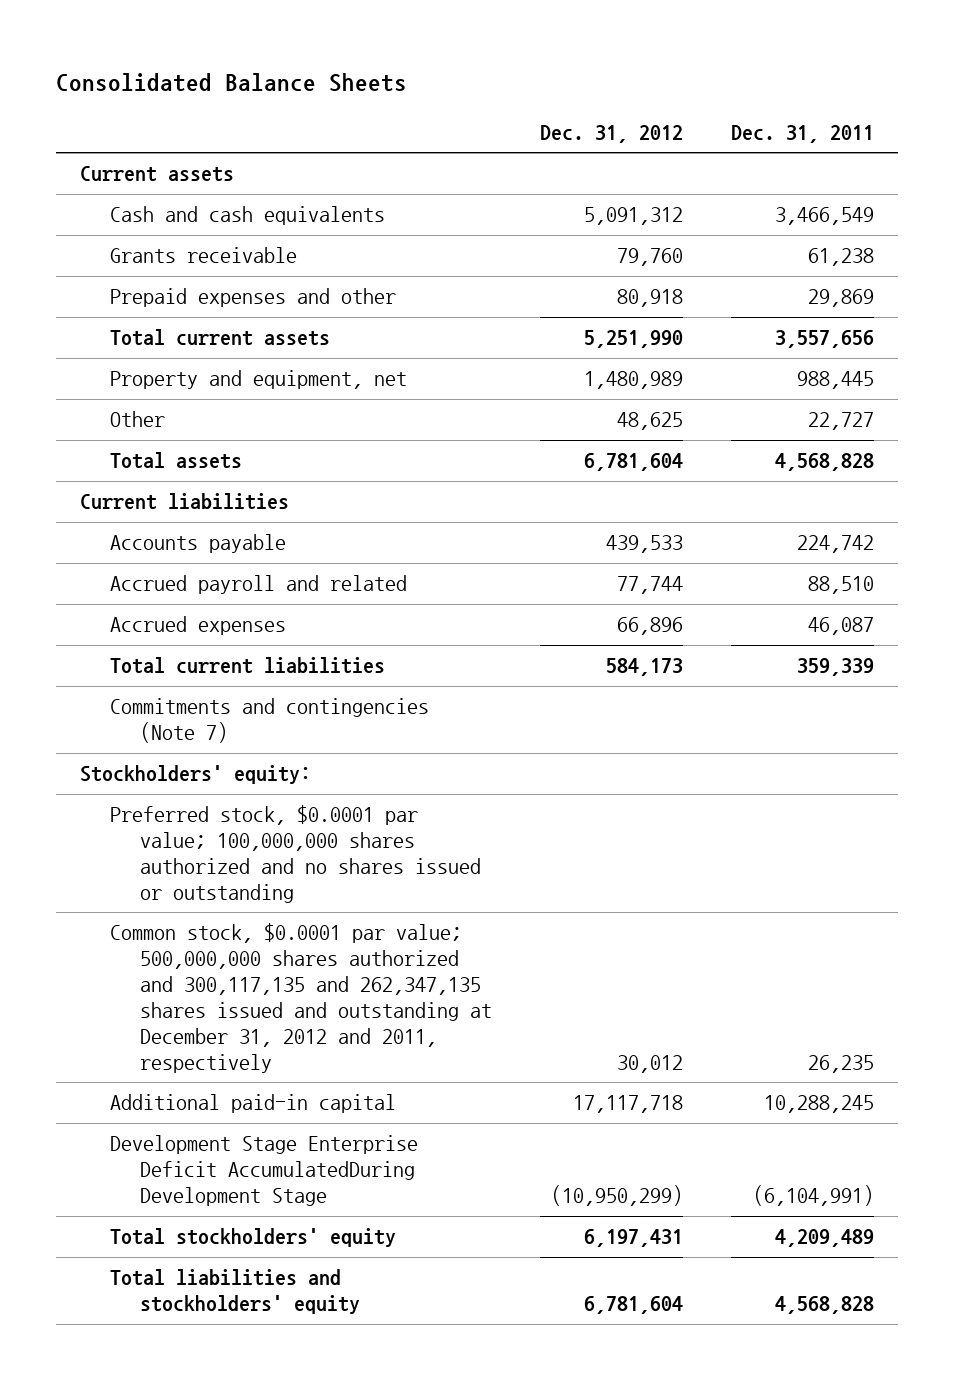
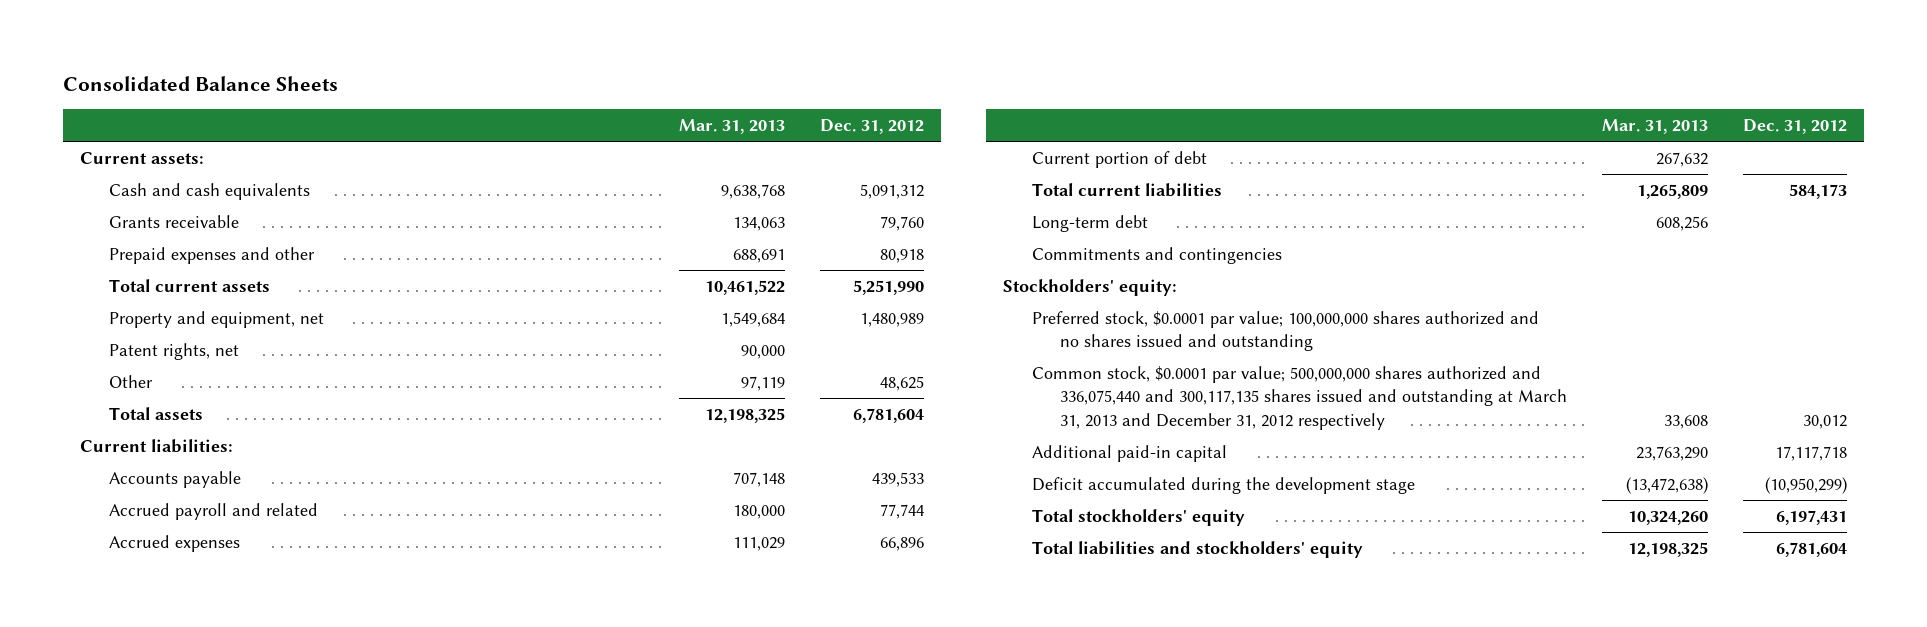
[731,124,875,143] Dec. 31, 2011 -> none
none -> [678,118,785,134] Mar. 31, 2013
[80,166,235,183] Current assets -> [80,151,205,164] Current assets:
none -> [108,342,239,360] Patent rights, net
[80,493,290,511] Current liabilities -> [80,438,234,453] Current liabilities:
none -> [1031,150,1207,168] Current portion of debt
none -> [1031,214,1148,232] Long-term debt
[110,698,430,744] Commitments and contingencies (Note 7) -> [1031,246,1282,264] Commitments and contingencies
[110,805,482,903] Preferred stock, $0.0001 par value; 100,000,000 shares authorized and no shares issued or outstanding -> [1031,310,1539,352] Preferred stock, $0.0001 par value; 100,000,000 shares authorized and no shares issued and outstanding
[110,923,493,1073] Common stock, $0.0001 par value; 500,000,000 shares authorized and 300,117,135 and 262,347,135 shares issued and outstanding at December 31, 2012 and 2011, respectively -> [1031,365,1568,430] Common stock, $0.0001 par value; 500,000,000 shares authorized and 336,075,440 and 300,117,135 shares issued and outstanding at March 31, 2013 and December 31, 2012 respectively
[110,1135,419,1207] Development Stage Enterprise Deficit AccumulatedDuring Development Stage -> [1031,476,1415,494] Deficit accumulated during the development stage

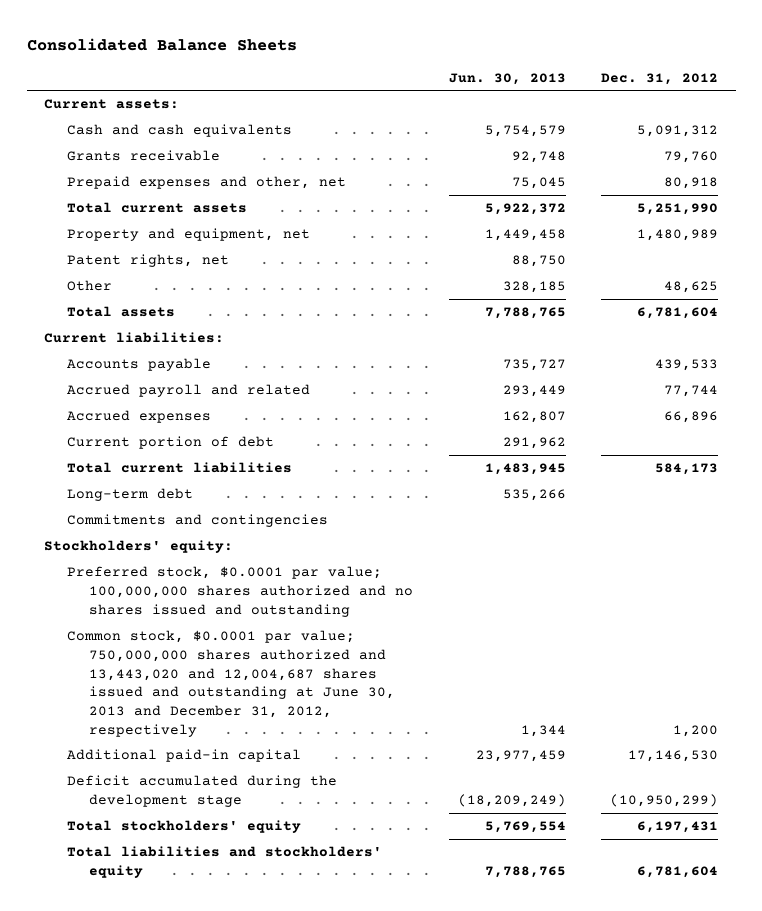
[678,118,785,134] Mar. 31, 2013 -> none
none -> [448,72,566,85] Jun. 30, 2013
[108,246,315,264] Prepaid expenses and other -> [66,176,346,190] Prepaid expenses and other, net
[1031,365,1568,430] Common stock, $0.0001 par value; 500,000,000 shares authorized and 336,075,440 and 300,117,135 shares issued and outstanding at March 31, 2013 and December 31, 2012 respectively -> [66,630,396,737] Common stock, $0.0001 par value; 750,000,000 shares authorized and 13,443,020 and 12,004,687 shares issued and outstanding at June 30, 2013 and December 31, 2012, respectively
[1802,414,1847,429] 30,012 -> [673,724,719,737] 1,200
[1774,445,1847,461] 17,117,718 -> [628,750,719,763] 17,146,530

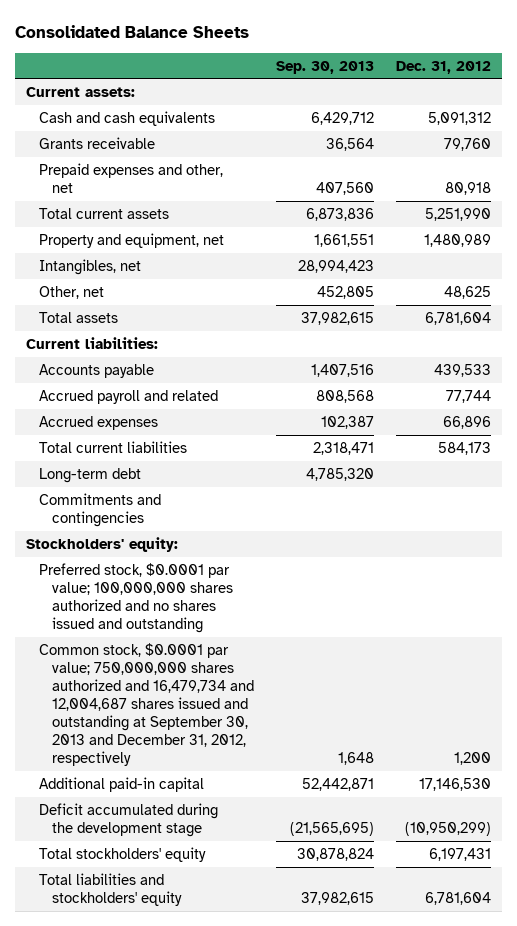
[448,72,566,85] Jun. 30, 2013 -> none
none -> [276,60,375,74] Sep. 30, 2013
[66,254,229,268] Patent rights, net -> [39,258,142,275] Intangibles, net
[66,280,112,292] Other -> [39,285,105,299] Other, net
[66,436,274,450] Current portion of debt -> none
[66,630,396,737] Common stock, $0.0001 par value; 750,000,000 shares authorized and 13,443,020 and 12,004,687 shares issued and outstanding at June 30, 2013 and December 31, 2012, respectively -> [39,642,255,767] Common stock, $0.0001 par value; 750,000,000 shares authorized and 16,479,734 and 12,004,687 shares issued and outstanding at September 30, 2013 and December 31, 2012, respectively

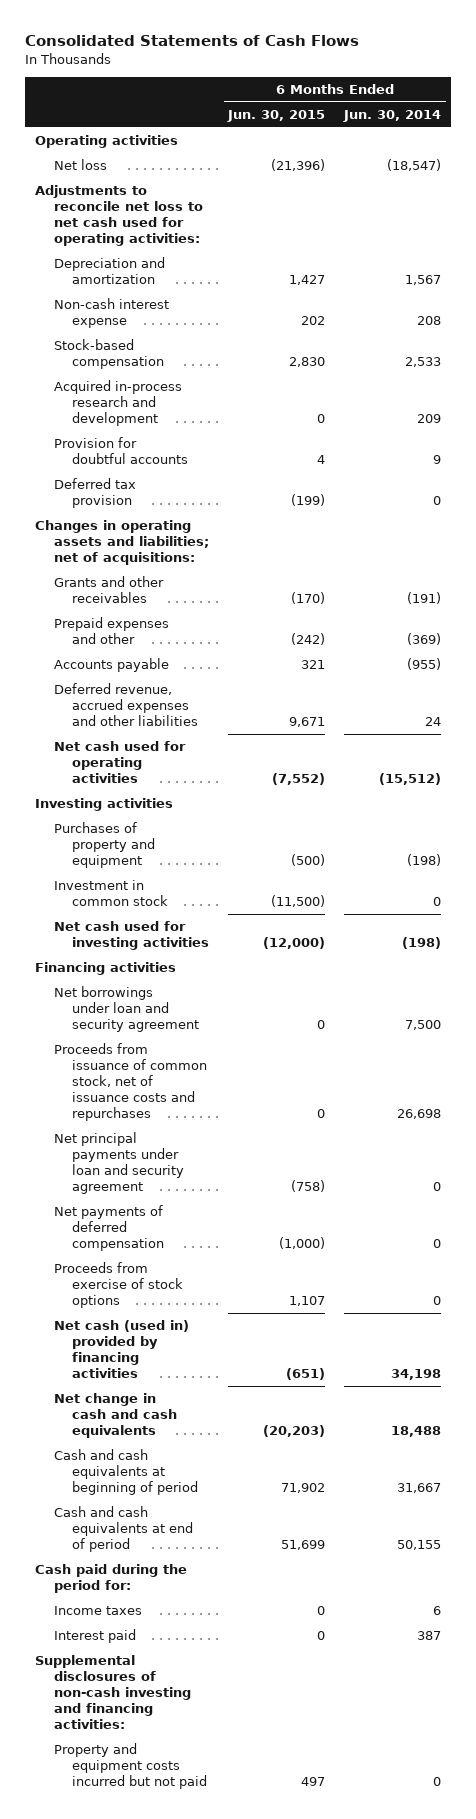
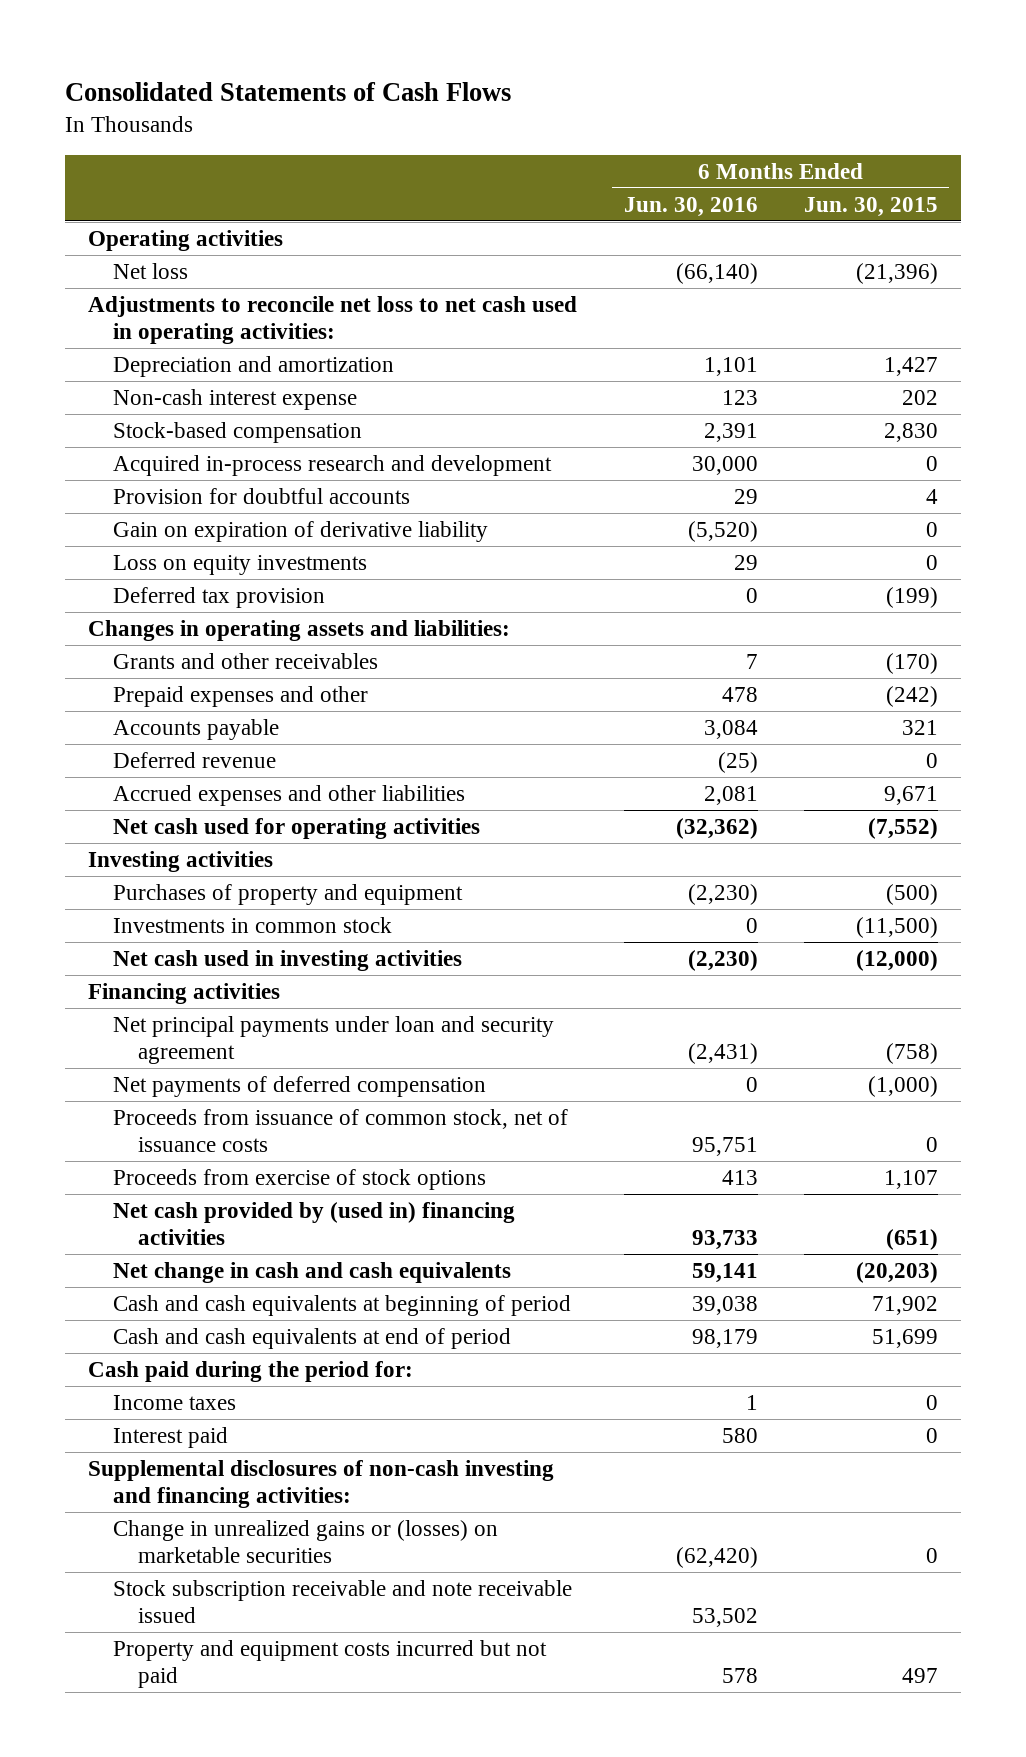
[343,110,442,123] Jun. 30, 2014 -> none
none -> [623,196,758,217] Jun. 30, 2016
[35,185,203,247] Adjustments to reconcile net loss to net cash used for operating activities: -> [88,295,578,344] Adjustments to reconcile net loss to net cash used in operating activities:
none -> [112,520,488,542] Gain on expiration of derivative liability
none -> [112,554,367,575] Loss on equity investments
[35,520,209,566] Changes in operating assets and liabilities; net of acquisitions: -> [88,619,511,641] Changes in operating assets and liabilities:
none -> [112,751,276,768] Deferred revenue
[53,683,199,727] Deferred revenue, accrued expenses and other liabilities -> [112,784,465,806] Accrued expenses and other liabilities
[53,880,169,907] Investment in common stock -> [112,916,392,933] Investments in common stock
[53,921,210,951] Net cash used for investing activities -> [112,949,462,971] Net cash used in investing activities
[53,986,200,1033] Net borrowings under loan and security agreement -> none
[53,1043,208,1122] Proceeds from issuance of common stock, net of issuance costs and repurchases -> none
none -> [112,1108,568,1152] Proceeds from issuance of common stock, net of issuance costs
[53,1320,189,1379] Net cash (used in) provided by financing activities -> [112,1201,515,1245] Net cash provided by (used in) financing activities
none -> [112,1519,498,1563] Change in unrealized gains or (losses) on marketable securities
none -> [112,1579,572,1623] Stock subscription receivable and note receivable issued

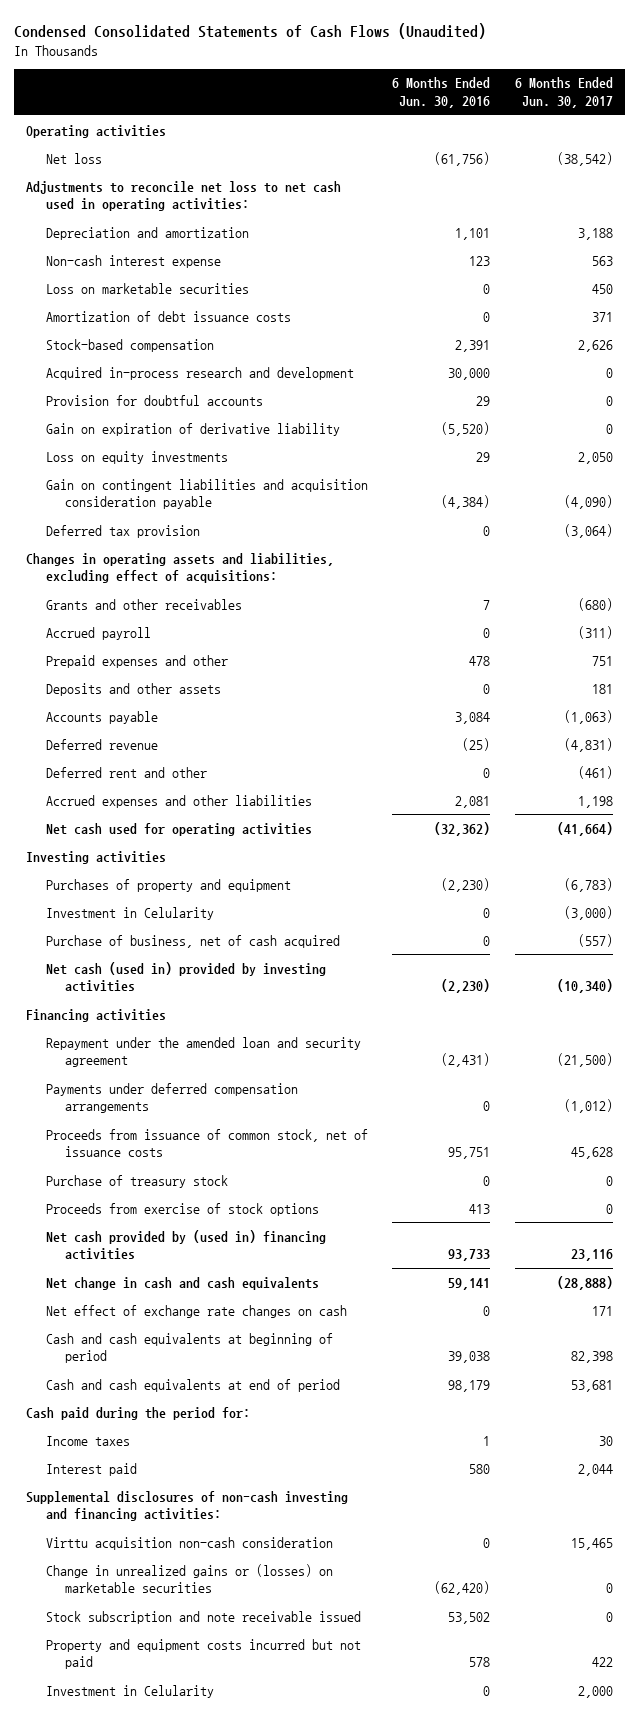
[65,81,512,101] Consolidated Statements of Cash Flows -> [13,22,486,39] Condensed Consolidated Statements of Cash Flows (Unaudited)
[803,196,938,217] Jun. 30, 2015 -> none
none -> [514,77,613,108] 6 Months Ended Jun. 30, 2017
[675,262,758,284] (66,140) -> [434,151,491,166] (61,756)
none -> [45,282,249,294] Loss on marketable securities
none -> [45,310,291,322] Amortization of debt issuance costs
none -> [45,478,368,510] Gain on contingent liabilities and acquisition consideration payable
[88,619,511,641] Changes in operating assets and liabilities: -> [26,552,335,584] Changes in operating assets and liabilities, excluding effect of acquisitions:
none -> [45,626,151,640] Accrued payroll
none -> [45,682,221,696] Deposits and other assets
none -> [45,766,207,778] Deferred rent and other
[112,916,392,933] Investments in common stock -> none
none -> [45,906,214,920] Investment in Celularity
none -> [45,934,340,948] Purchase of business, net of cash acquired
[112,949,462,971] Net cash used in investing activities -> [45,961,326,993] Net cash (used in) provided by investing activities
[112,1015,554,1064] Net principal payments under loan and security agreement -> [45,1036,361,1068] Repayment under the amended loan and security agreement
[112,1075,486,1097] Net payments of deferred compensation -> [45,1082,298,1114] Payments under deferred compensation arrangements
none -> [45,1174,228,1188] Purchase of treasury stock
none -> [45,1304,347,1318] Net effect of exchange rate changes on cash
none -> [45,1536,333,1550] Virttu acquisition non-cash consideration
[112,1579,572,1623] Stock subscription receivable and note receivable issued -> [45,1610,361,1624] Stock subscription and note receivable issued
none -> [45,1684,214,1698] Investment in Celularity

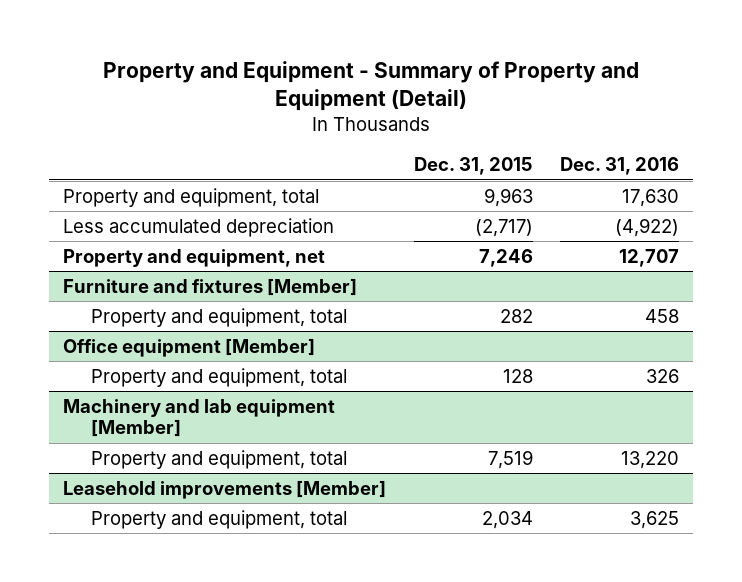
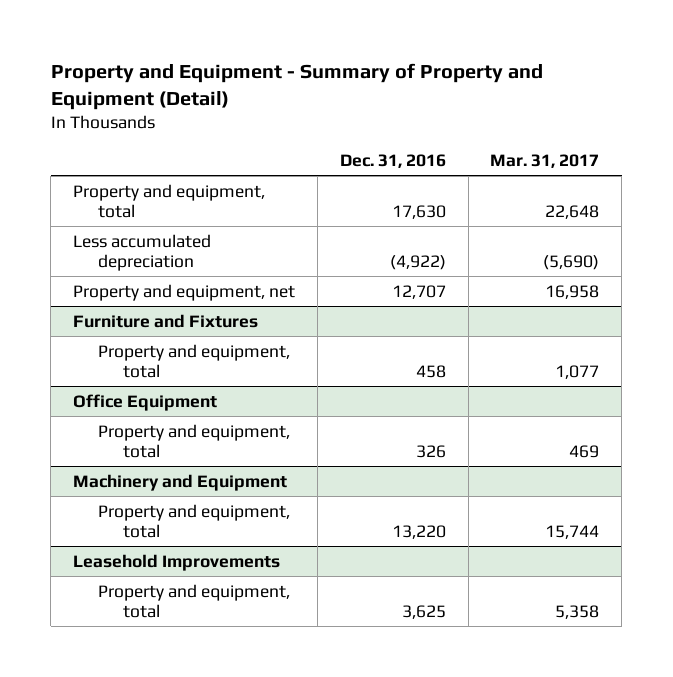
[413,157,533,176] Dec. 31, 2015 -> none
none -> [490,154,600,169] Mar. 31, 2017
[63,277,358,296] Furniture and fixtures [Member] -> [73,313,259,328] Furniture and Fixtures
[63,337,316,357] Office equipment [Member] -> [73,393,218,411] Office Equipment
[63,398,336,438] Machinery and lab equipment [Member] -> [73,473,288,491] Machinery and Equipment
[63,479,387,499] Leasehold improvements [Member] -> [73,553,281,571] Leasehold Improvements

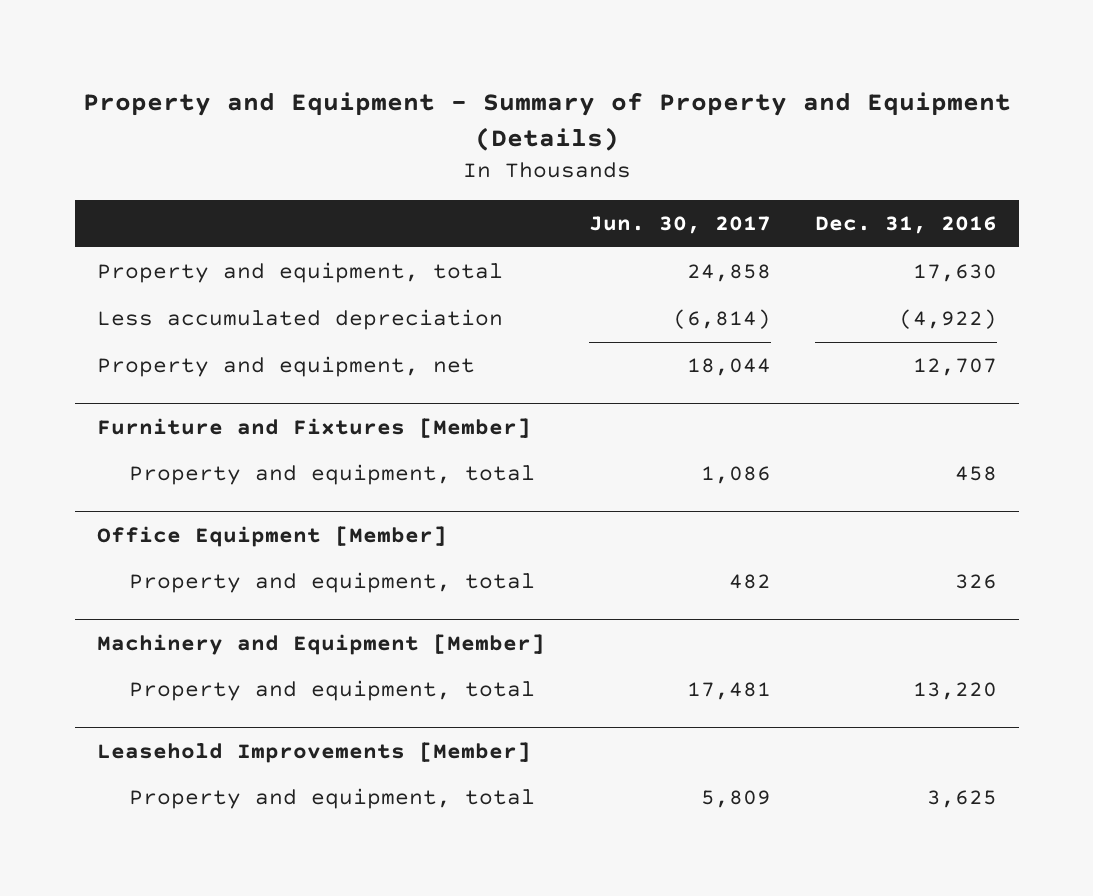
[50,62,543,110] Property and Equipment - Summary of Property and Equipment (Detail) -> [82,92,1011,151] Property and Equipment - Summary of Property and Equipment (Details)
[490,154,600,169] Mar. 31, 2017 -> none
none -> [588,216,771,235] Jun. 30, 2017
[73,313,259,328] Furniture and Fixtures -> [96,417,531,438] Furniture and Fixtures [Member]
[73,393,218,411] Office Equipment -> [96,525,447,547] Office Equipment [Member]
[73,473,288,491] Machinery and Equipment -> [96,633,545,655] Machinery and Equipment [Member]
[73,553,281,571] Leasehold Improvements -> [96,741,531,763] Leasehold Improvements [Member]

